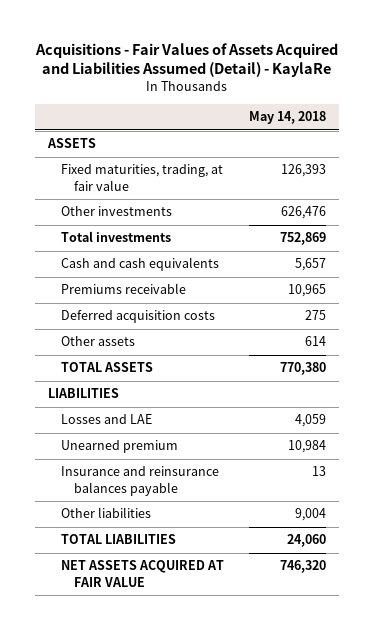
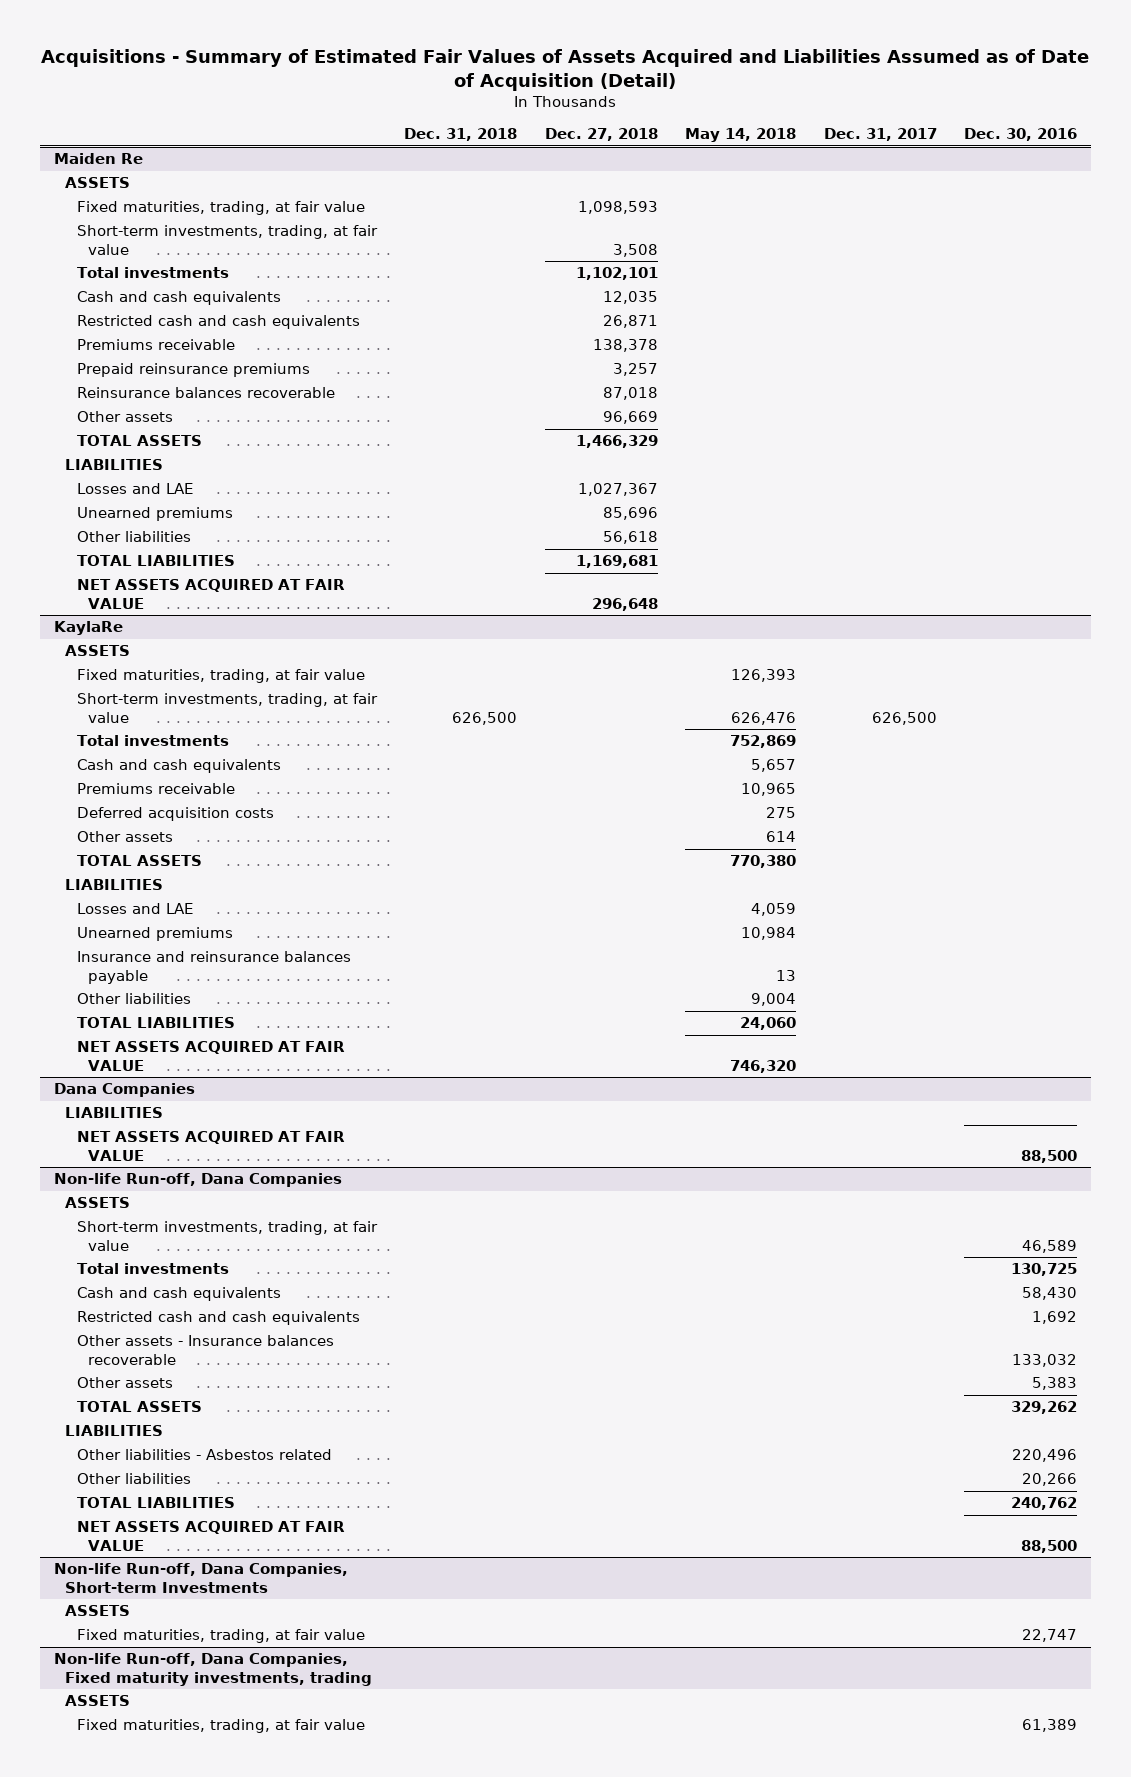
[34,42,338,78] Acquisitions - Fair Values of Assets Acquired and Liabilities Assumed (Detail) - KaylaRe -> [41,49,1090,91] Acquisitions - Summary of Estimated Fair Values of Assets Acquired and Liabilities Assumed as of Date of Acquisition (Detail)
none -> [404,128,518,142] Dec. 31, 2018
none -> [544,128,658,142] Dec. 27, 2018
none -> [823,128,937,142] Dec. 31, 2017
none -> [964,128,1078,142] Dec. 30, 2016
none -> [53,153,143,165] Maiden Re
none -> [65,177,131,189] ASSETS
none -> [76,201,365,216] Fixed maturities, trading, at fair value
none -> [76,225,378,255] Short-term investments, trading, at fair value
none -> [76,267,229,279] Total investments
none -> [76,291,281,306] Cash and cash equivalents
none -> [76,315,360,330] Restricted cash and cash equivalents
none -> [76,339,235,351] Premiums receivable
none -> [76,363,310,378] Prepaid reinsurance premiums
none -> [76,387,335,399] Reinsurance balances recoverable
none -> [76,411,173,423] Other assets
none -> [76,435,202,447] TOTAL ASSETS
none -> [65,459,164,471] LIABILITIES
none -> [76,483,193,495] Losses and LAE
none -> [76,507,233,522] Unearned premiums
none -> [76,531,191,543] Other liabilities
none -> [76,555,235,567] TOTAL LIABILITIES
none -> [76,579,345,609] NET ASSETS ACQUIRED AT FAIR VALUE
none -> [53,621,123,636] KaylaRe
[60,206,172,217] Other investments -> [76,693,378,723] Short-term investments, trading, at fair value
[60,440,178,454] Unearned premium -> [76,927,233,942] Unearned premiums
none -> [53,1083,195,1098] Dana Companies
none -> [65,1107,164,1119] LIABILITIES
none -> [76,1131,345,1161] NET ASSETS ACQUIRED AT FAIR VALUE
none -> [53,1173,342,1188] Non-life Run-off, Dana Companies
none -> [65,1197,131,1209] ASSETS
none -> [76,1221,378,1251] Short-term investments, trading, at fair value
none -> [76,1263,229,1275] Total investments
none -> [76,1287,281,1302] Cash and cash equivalents
none -> [76,1311,360,1326] Restricted cash and cash equivalents
none -> [76,1335,334,1365] Other assets - Insurance balances recoverable
none -> [76,1377,173,1389] Other assets
none -> [76,1401,202,1413] TOTAL ASSETS
none -> [65,1425,164,1437] LIABILITIES
none -> [76,1449,332,1461] Other liabilities - Asbestos related
none -> [76,1473,191,1485] Other liabilities
none -> [76,1497,235,1509] TOTAL LIABILITIES
none -> [76,1521,345,1551] NET ASSETS ACQUIRED AT FAIR VALUE
none -> [53,1563,348,1593] Non-life Run-off, Dana Companies, Short-term Investments
none -> [65,1605,131,1617] ASSETS
none -> [76,1629,365,1644] Fixed maturities, trading, at fair value
none -> [53,1653,373,1686] Non-life Run-off, Dana Companies, Fixed maturity investments, trading
none -> [65,1695,131,1707] ASSETS
none -> [76,1719,365,1734] Fixed maturities, trading, at fair value

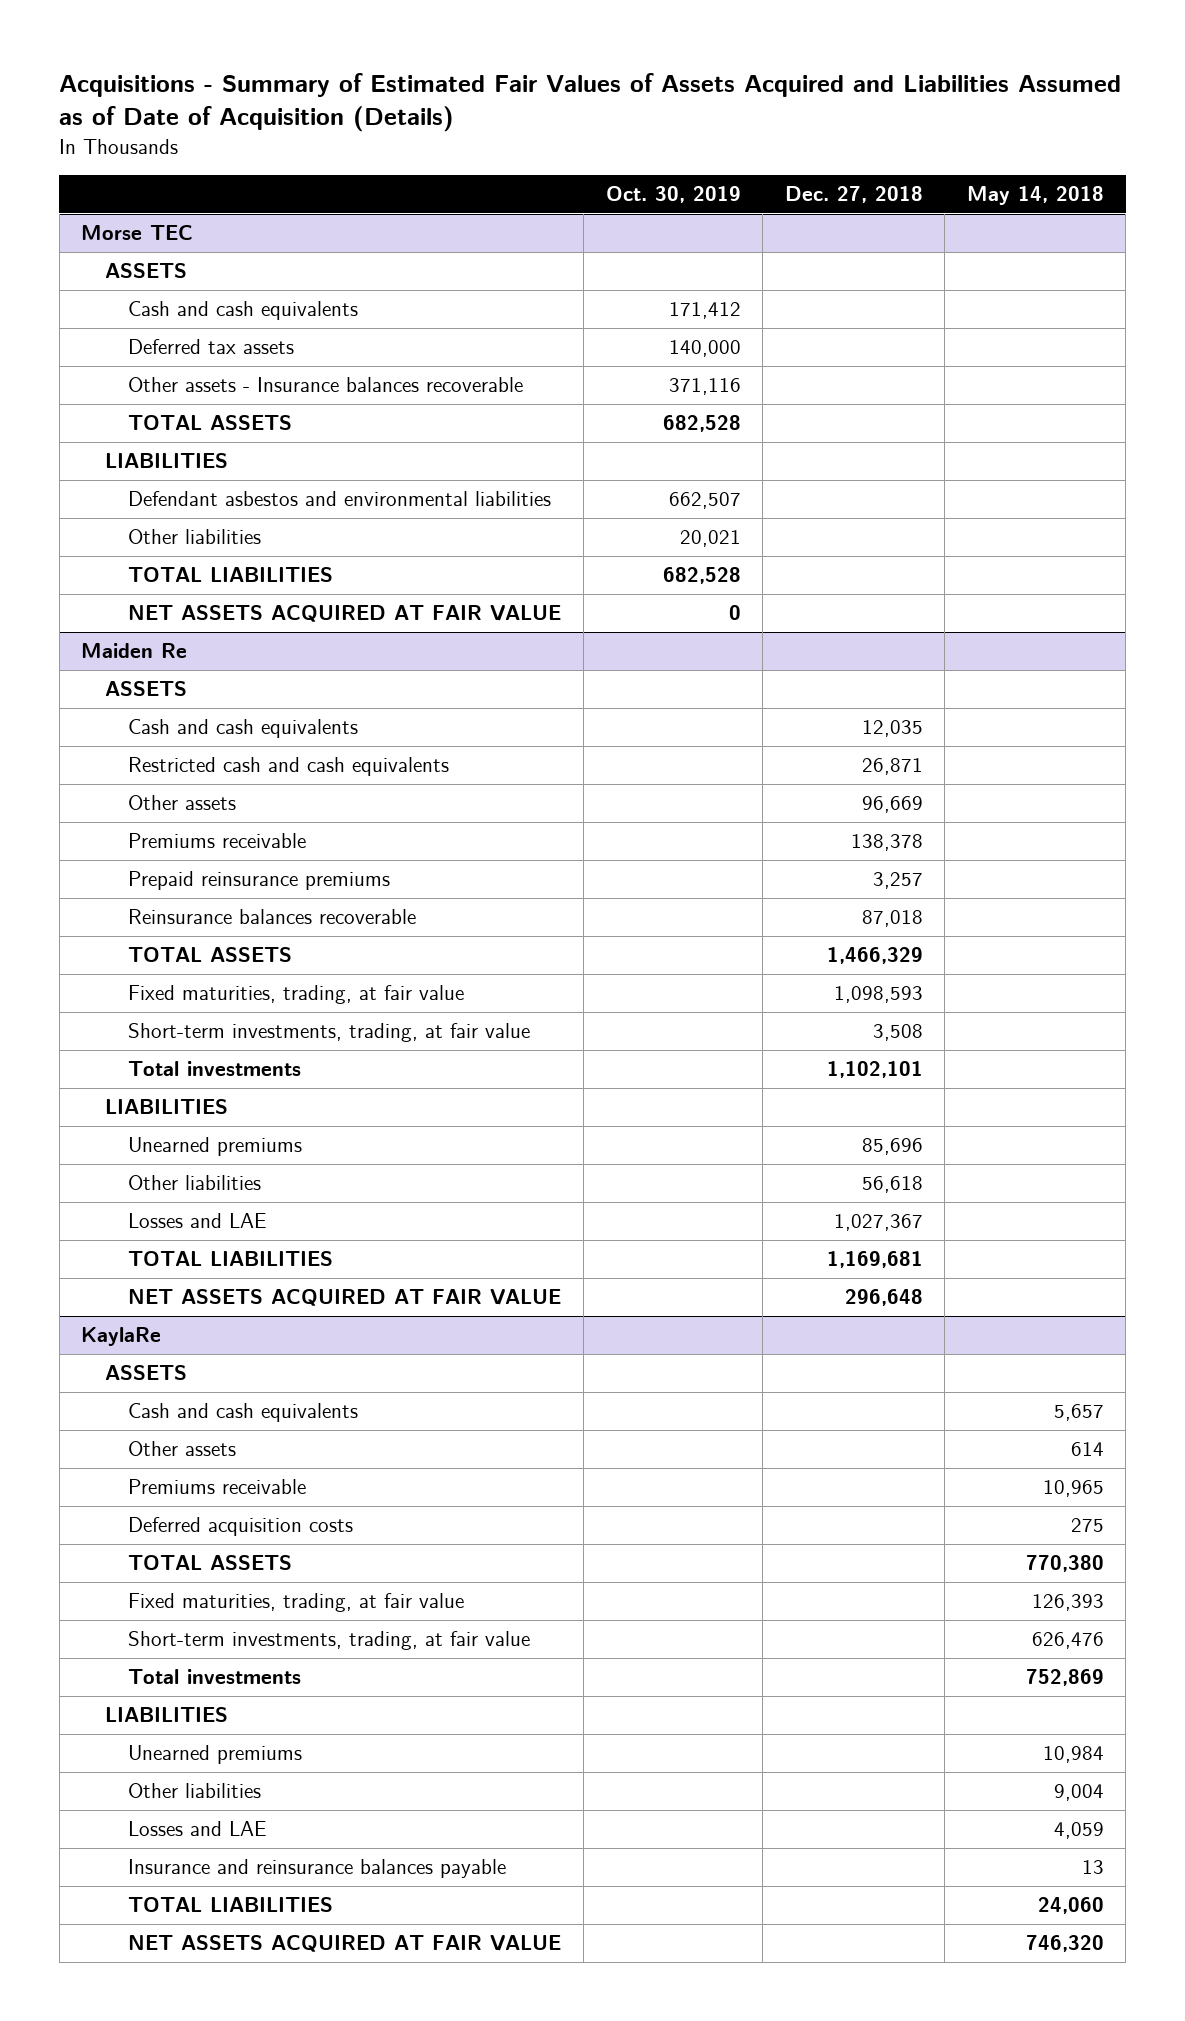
[41,49,1090,91] Acquisitions - Summary of Estimated Fair Values of Assets Acquired and Liabilities Assumed as of Date of Acquisition (Detail) -> [59,73,1122,133] Acquisitions - Summary of Estimated Fair Values of Assets Acquired and Liabilities Assumed as of Date of Acquisition (Details)
[404,128,518,142] Dec. 31, 2018 -> none
[823,128,937,142] Dec. 31, 2017 -> none
[964,128,1078,142] Dec. 30, 2016 -> none
none -> [605,186,741,204] Oct. 30, 2019
none -> [81,225,194,241] Morse TEC
none -> [104,263,187,279] ASSETS
none -> [128,301,359,321] Cash and cash equivalents
none -> [128,339,295,355] Deferred tax assets
none -> [128,377,524,393] Other assets - Insurance balances recoverable
none -> [128,415,293,431] TOTAL ASSETS
none -> [104,453,228,469] LIABILITIES
none -> [128,491,552,507] Defendant asbestos and environmental liabilities
none -> [128,529,262,545] Other liabilities
none -> [128,567,334,583] TOTAL LIABILITIES
none -> [128,605,562,623] NET ASSETS ACQUIRED AT FAIR VALUE
[76,411,173,423] Other assets -> [128,795,237,811] Other assets
[76,201,365,216] Fixed maturities, trading, at fair value -> [128,985,465,1005] Fixed maturities, trading, at fair value
[76,225,378,255] Short-term investments, trading, at fair value -> [128,1023,531,1043] Short-term investments, trading, at fair value
[76,267,229,279] Total investments -> [128,1061,302,1077] Total investments
[76,483,193,495] Losses and LAE -> [128,1213,268,1229] Losses and LAE
[76,831,173,843] Other assets -> [128,1441,237,1457] Other assets
[76,669,365,684] Fixed maturities, trading, at fair value -> [128,1593,465,1613] Fixed maturities, trading, at fair value
[76,693,378,723] Short-term investments, trading, at fair value -> [128,1631,531,1651] Short-term investments, trading, at fair value
[76,735,229,747] Total investments -> [128,1669,302,1685] Total investments
[76,903,193,915] Losses and LAE -> [128,1821,268,1837] Losses and LAE
[76,951,351,984] Insurance and reinsurance balances payable -> [128,1859,507,1879] Insurance and reinsurance balances payable
[53,1083,195,1098] Dana Companies -> none
[65,1107,164,1119] LIABILITIES -> none
[76,1131,345,1161] NET ASSETS ACQUIRED AT FAIR VALUE -> none
[53,1173,342,1188] Non-life Run-off, Dana Companies -> none
[65,1197,131,1209] ASSETS -> none
[76,1221,378,1251] Short-term investments, trading, at fair value -> none
[76,1263,229,1275] Total investments -> none
[76,1287,281,1302] Cash and cash equivalents -> none
[76,1311,360,1326] Restricted cash and cash equivalents -> none
[76,1335,334,1365] Other assets - Insurance balances recoverable -> none
[76,1377,173,1389] Other assets -> none
[76,1401,202,1413] TOTAL ASSETS -> none
[65,1425,164,1437] LIABILITIES -> none
[76,1449,332,1461] Other liabilities - Asbestos related -> none
[76,1473,191,1485] Other liabilities -> none
[76,1497,235,1509] TOTAL LIABILITIES -> none
[76,1521,345,1551] NET ASSETS ACQUIRED AT FAIR VALUE -> none
[53,1563,348,1593] Non-life Run-off, Dana Companies, Short-term Investments -> none
[65,1605,131,1617] ASSETS -> none
[76,1629,365,1644] Fixed maturities, trading, at fair value -> none
[53,1653,373,1686] Non-life Run-off, Dana Companies, Fixed maturity investments, trading -> none
[65,1695,131,1707] ASSETS -> none
[76,1719,365,1734] Fixed maturities, trading, at fair value -> none

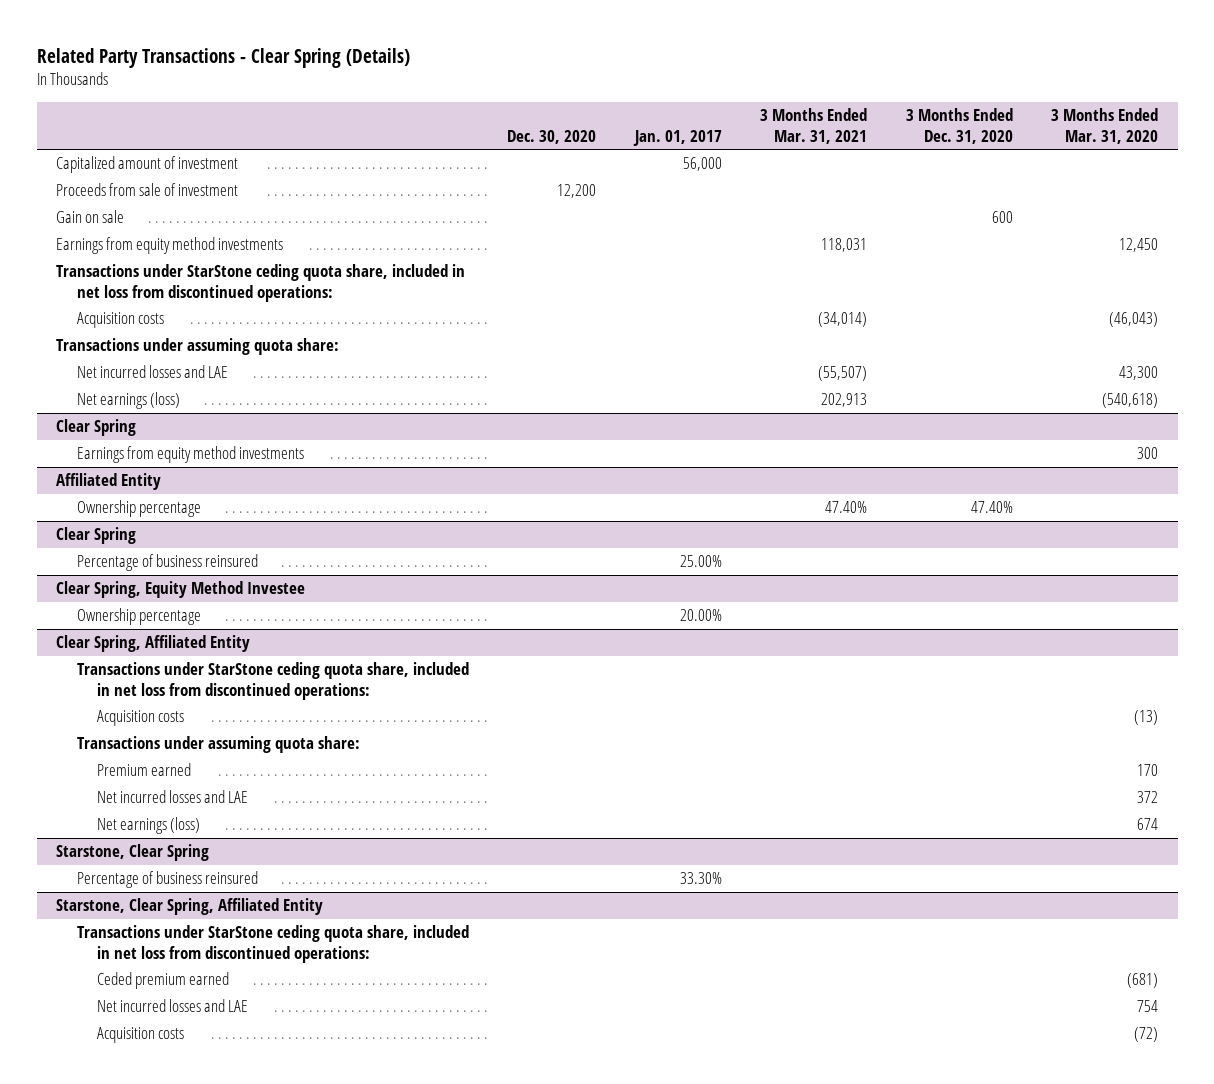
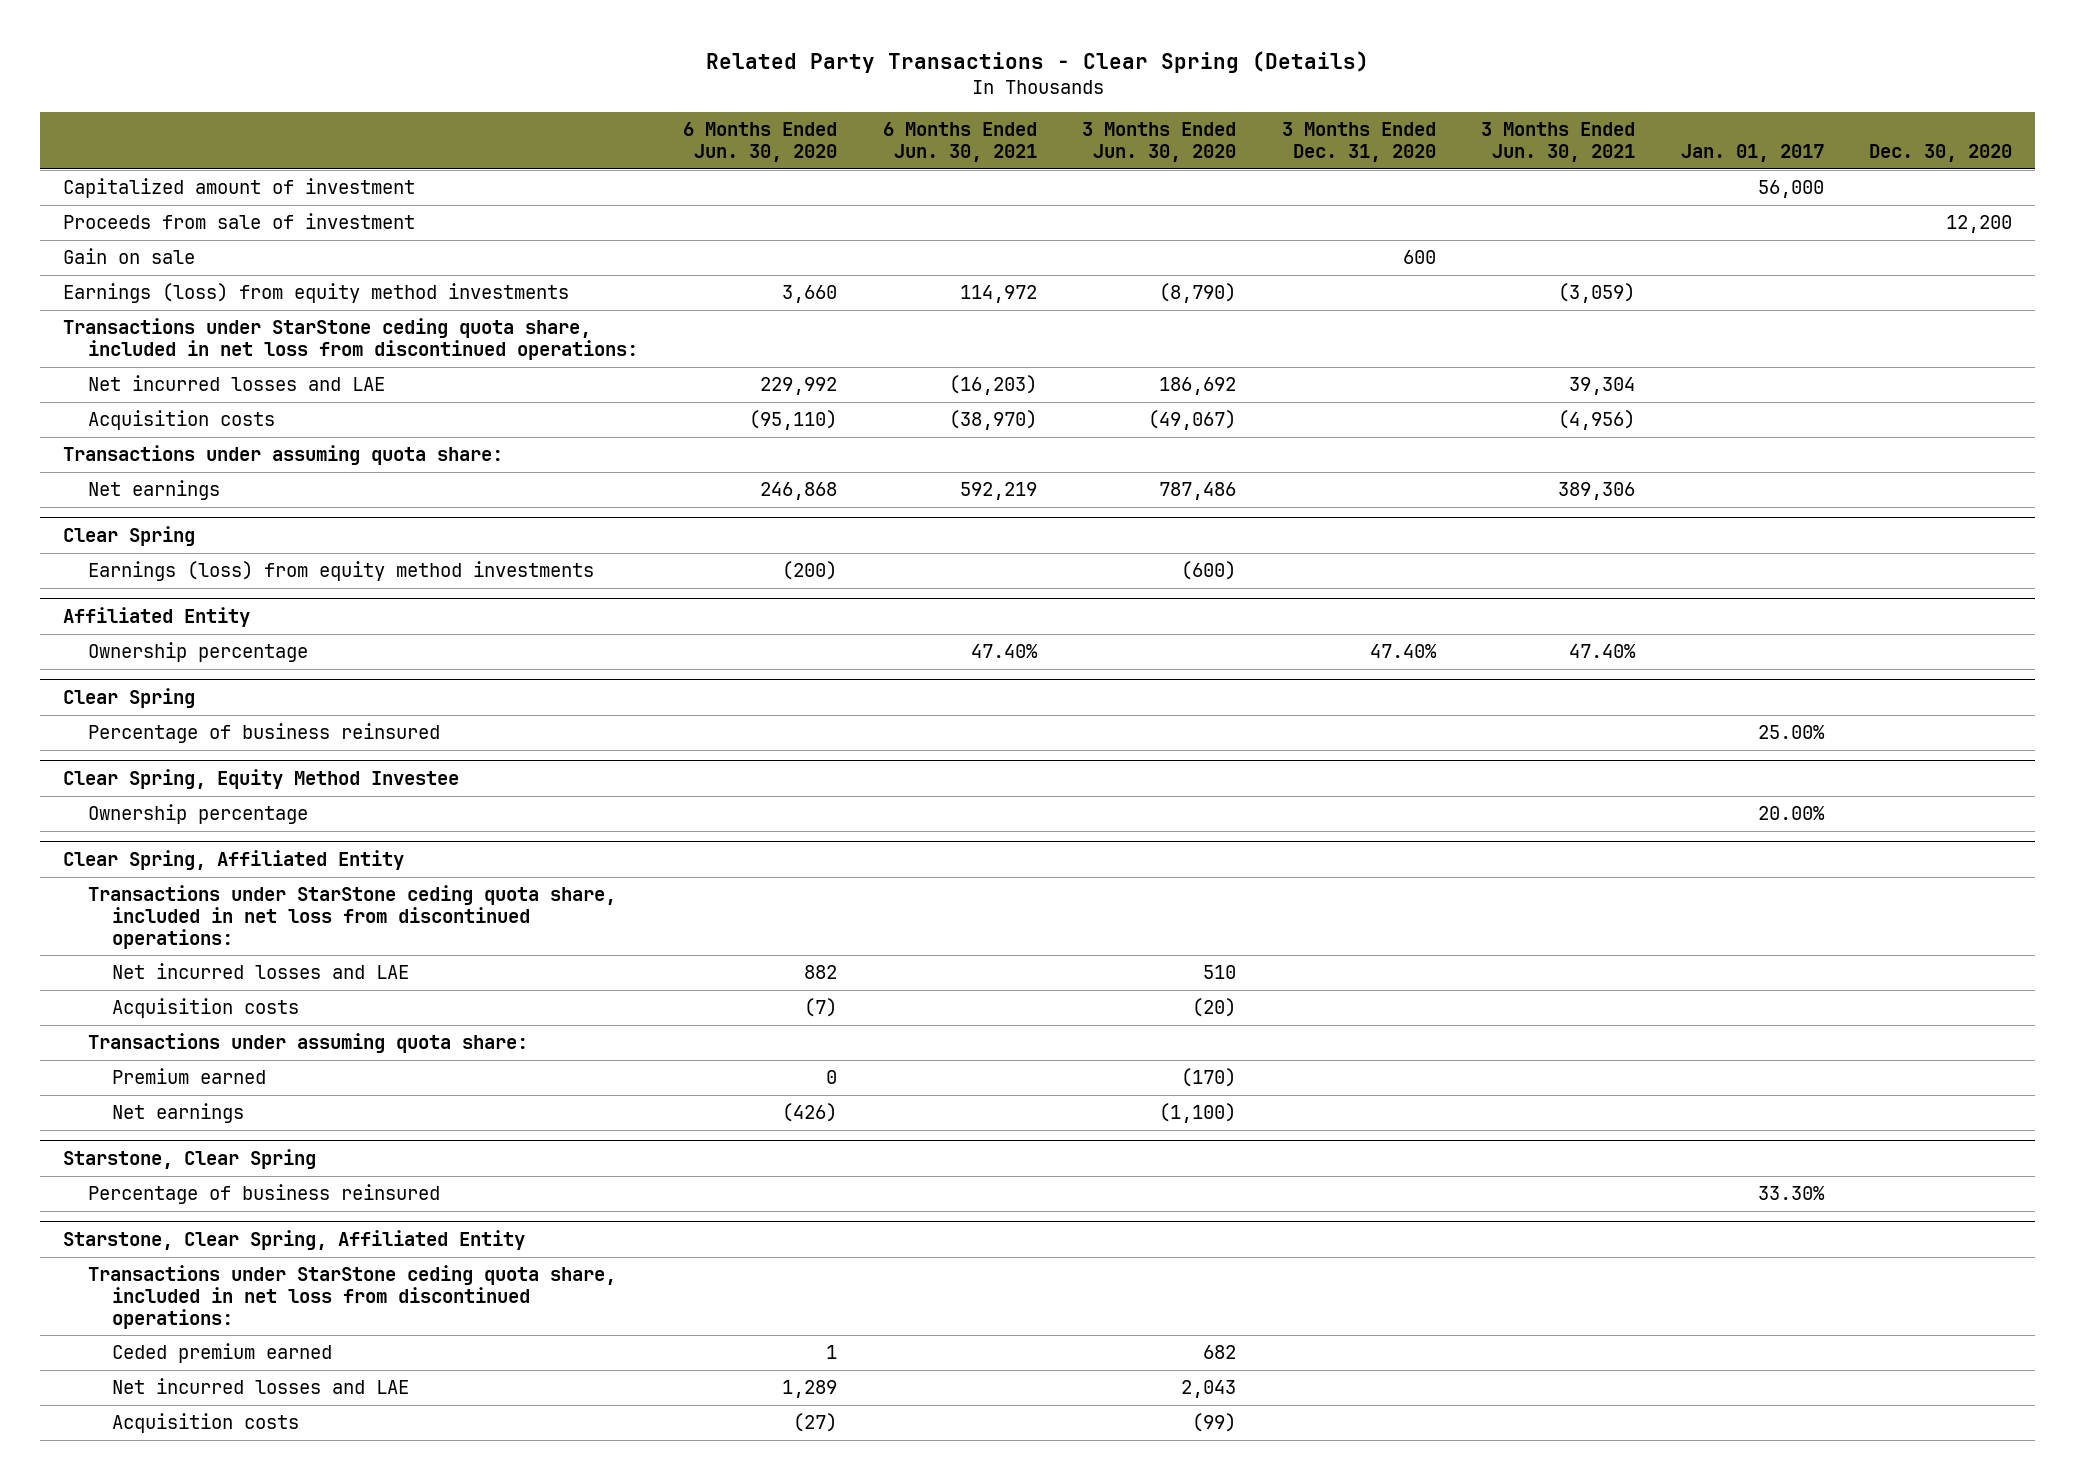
[760,108,868,144] 3 Months Ended Mar. 31, 2021 -> none
[1051,108,1159,144] 3 Months Ended Mar. 31, 2020 -> none
none -> [683,122,838,163] 6 Months Ended Jun. 30, 2020
none -> [882,122,1037,163] 6 Months Ended Jun. 30, 2021
none -> [1082,122,1237,163] 3 Months Ended Jun. 30, 2020
none -> [1481,122,1636,163] 3 Months Ended Jun. 30, 2021
[56,237,284,255] Earnings from equity method investments -> [63,283,570,304] Earnings (loss) from equity method investments
[76,365,228,379] Net incurred losses and LAE -> [87,375,385,392] Net incurred losses and LAE
[76,392,180,410] Net earnings (loss) -> [87,480,220,501] Net earnings
[76,446,304,464] Earnings from equity method investments -> [87,561,594,582] Earnings (loss) from equity method investments
[96,790,248,804] Net incurred losses and LAE -> [112,963,410,980] Net incurred losses and LAE
[96,817,200,835] Net earnings (loss) -> [112,1103,245,1124] Net earnings

